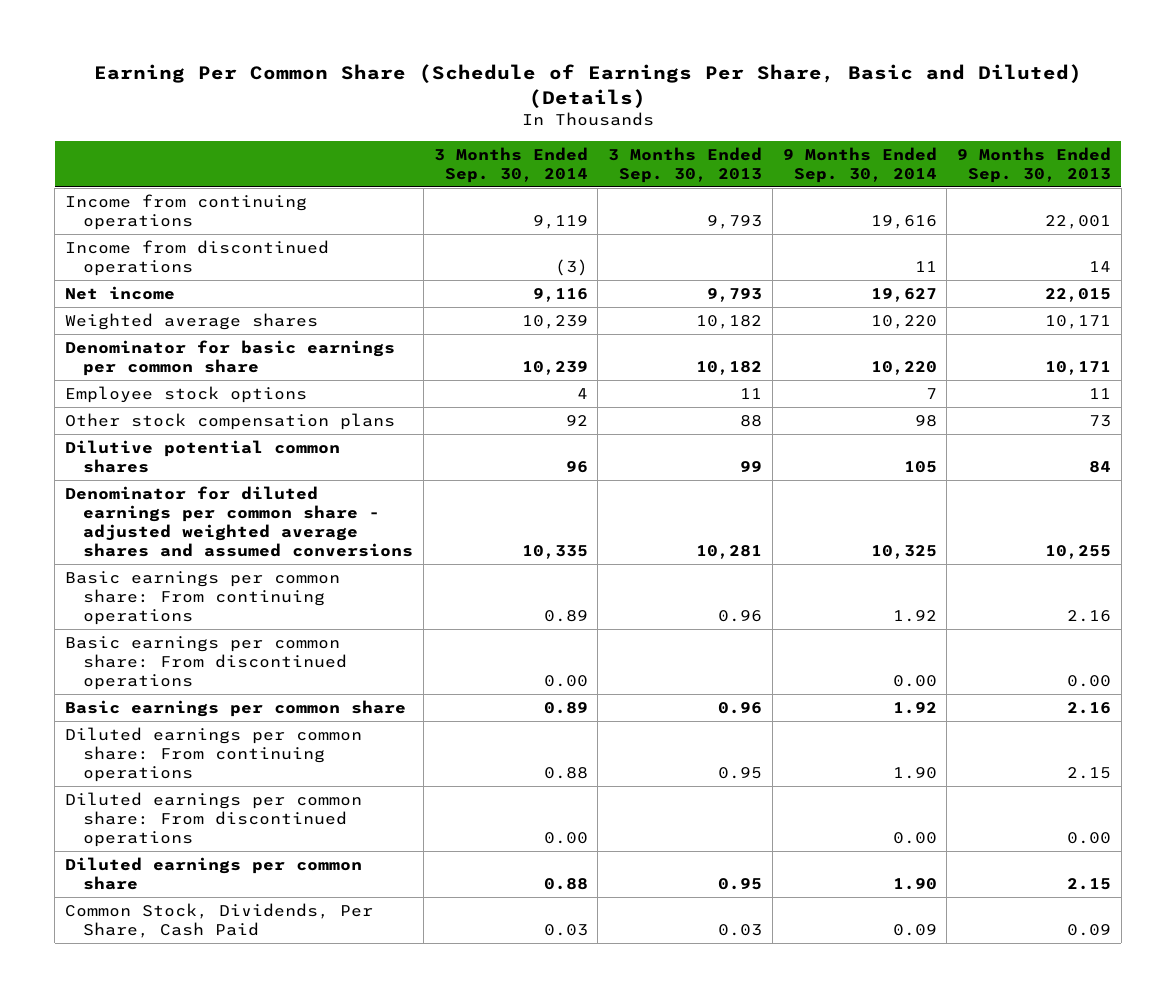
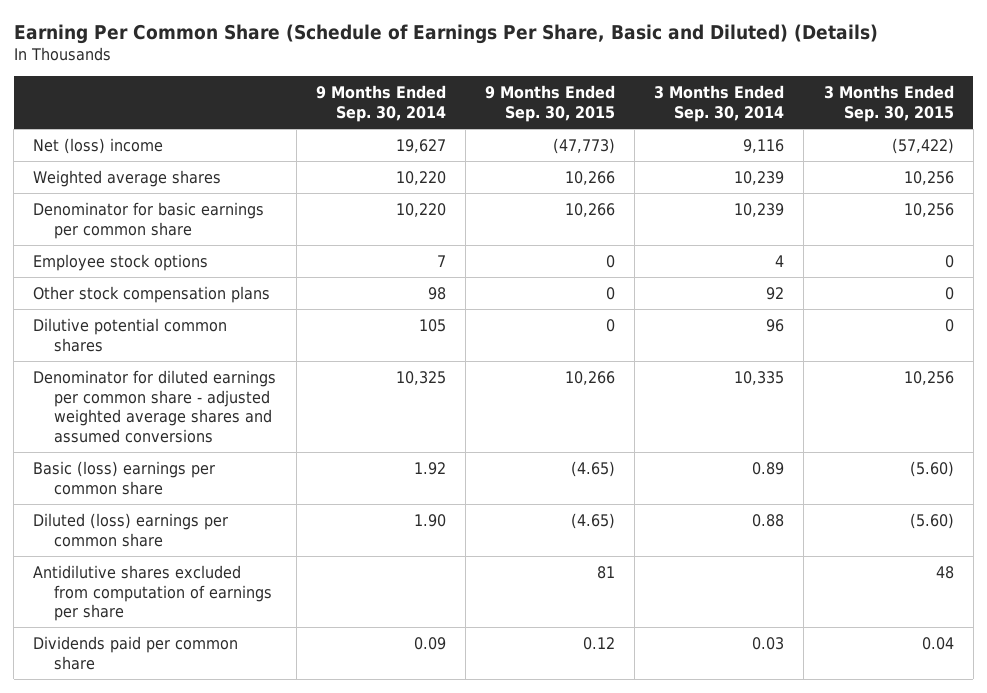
[608,146,763,183] 3 Months Ended Sep. 30, 2013 -> none
[957,146,1112,183] 9 Months Ended Sep. 30, 2013 -> none
none -> [485,85,616,123] 9 Months Ended Sep. 30, 2015
none -> [823,85,954,123] 3 Months Ended Sep. 30, 2015
[64,194,307,231] Income from continuing operations -> none
[64,240,329,277] Income from discontinued operations -> none
[64,286,175,301] Net income -> [33,137,164,154] Net (loss) income
[64,571,340,626] Basic earnings per common share: From continuing operations -> none
[64,636,348,691] Basic earnings per common share: From discontinued operations -> none
[64,727,362,783] Diluted earnings per common share: From continuing operations -> none
[64,792,362,848] Diluted earnings per common share: From discontinued operations -> none
[64,700,406,718] Basic earnings per common share -> [33,460,216,495] Basic (loss) earnings per common share
[64,857,362,891] Diluted earnings per common share -> [33,512,229,547] Diluted (loss) earnings per common share
none -> [33,564,273,622] Antidilutive shares excluded from computation of earnings per share
[64,903,373,939] Common Stock, Dividends, Per Share, Cash Paid -> [33,635,239,670] Dividends paid per common share

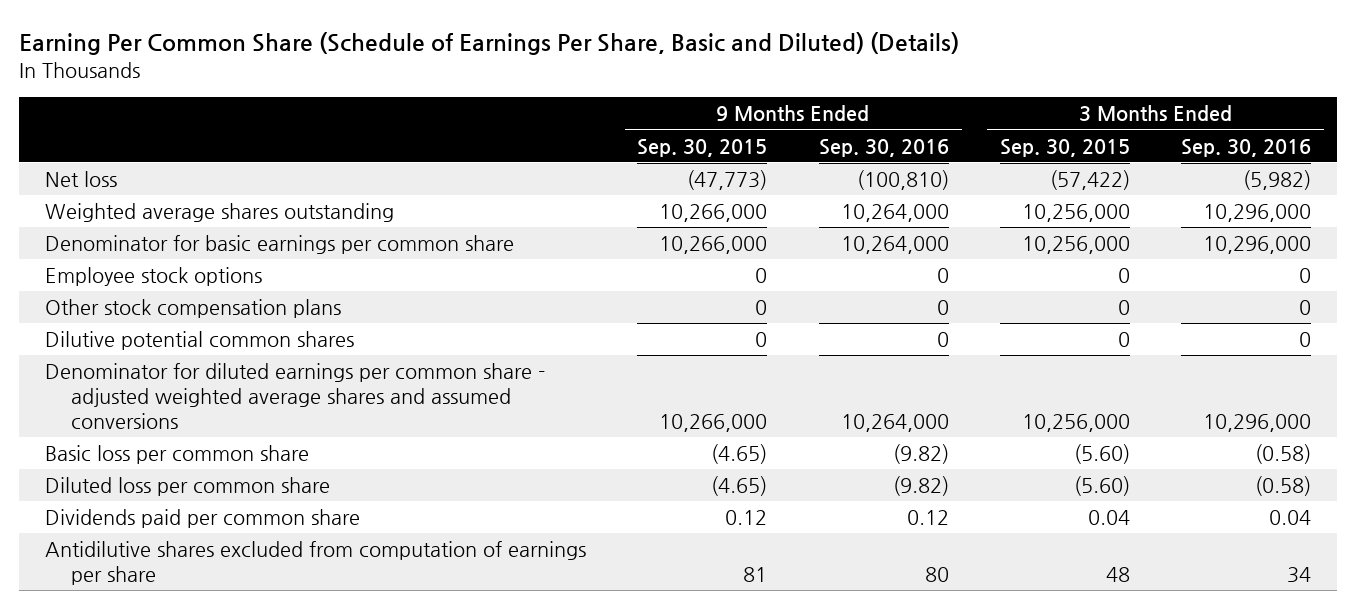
[315,85,446,123] 9 Months Ended Sep. 30, 2014 -> none
[654,85,785,123] 3 Months Ended Sep. 30, 2014 -> none
none -> [818,138,949,157] Sep. 30, 2016
none -> [1181,138,1312,157] Sep. 30, 2016
[33,137,164,154] Net (loss) income -> [44,171,117,188] Net loss
[33,169,222,187] Weighted average shares -> [44,203,394,223] Weighted average shares outstanding
[565,170,616,185] 10,266 -> [659,204,768,223] 10,266,000
[903,170,954,185] 10,256 -> [1022,204,1131,223] 10,256,000
[565,202,616,217] 10,266 -> [659,236,768,255] 10,266,000
[903,202,954,217] 10,256 -> [1022,236,1131,255] 10,256,000
[565,370,616,385] 10,266 -> [659,413,768,432] 10,266,000
[903,370,954,385] 10,256 -> [1022,413,1131,432] 10,256,000
[33,460,216,495] Basic (loss) earnings per common share -> [44,445,309,465] Basic loss per common share
[33,512,229,547] Diluted (loss) earnings per common share -> [44,477,330,497] Diluted loss per common share
[33,564,273,622] Antidilutive shares excluded from computation of earnings per share -> [44,541,586,585] Antidilutive shares excluded from computation of earnings per share

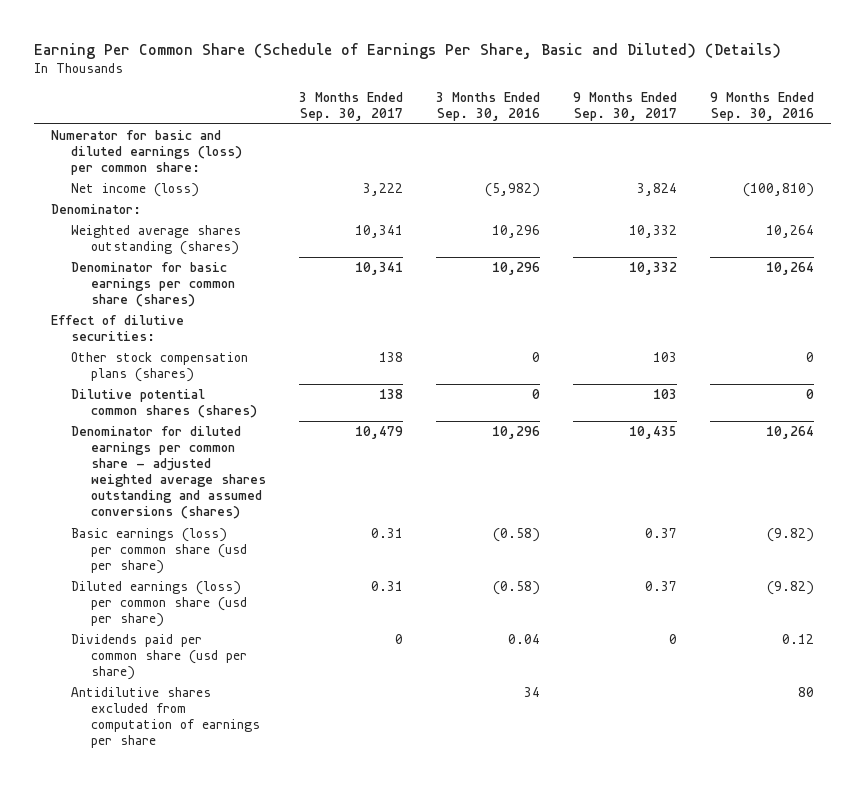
[637,138,768,157] Sep. 30, 2015 -> none
[1000,138,1131,157] Sep. 30, 2015 -> none
none -> [298,91,403,121] 3 Months Ended Sep. 30, 2017
none -> [573,91,678,121] 9 Months Ended Sep. 30, 2017
[44,267,262,287] Employee stock options -> none
none -> [50,130,242,176] Numerator for basic and diluted earnings (loss) per common share:
[44,171,117,188] Net loss -> [70,183,199,198] Net income (loss)
none -> [50,204,141,215] Denominator:
[44,203,394,223] Weighted average shares outstanding -> [70,225,241,256] Weighted average shares outstanding (shares)
[840,204,949,223] 10,264,000 -> [766,225,815,239] 10,264
[1203,204,1312,223] 10,296,000 -> [491,225,540,239] 10,296
[44,235,514,255] Denominator for basic earnings per common share -> [70,262,235,308] Denominator for basic earnings per common share (shares)
[840,236,949,255] 10,264,000 -> [766,262,815,276] 10,264
[1203,236,1312,255] 10,296,000 -> [491,262,540,276] 10,296
none -> [50,315,184,342] Effect of dilutive securities:
[44,299,341,319] Other stock compensation plans -> [70,352,248,383] Other stock compensation plans (shares)
[44,331,354,351] Dilutive potential common shares -> [70,389,257,419] Dilutive potential common shares (shares)
[44,363,545,429] Denominator for diluted earnings per common share - adjusted weighted average shares and assumed conversions -> [70,426,266,520] Denominator for diluted earnings per common share - adjusted weighted average shares outstanding and assumed conversions (shares)
[840,413,949,432] 10,264,000 -> [766,426,815,440] 10,264
[1203,413,1312,432] 10,296,000 -> [491,426,540,440] 10,296
[44,445,309,465] Basic loss per common share -> [70,528,247,575] Basic earnings (loss) per common share (usd per share)
[44,477,330,497] Diluted loss per common share -> [70,581,247,628] Diluted earnings (loss) per common share (usd per share)
[44,509,360,529] Dividends paid per common share -> [70,634,247,681] Dividends paid per common share (usd per share)

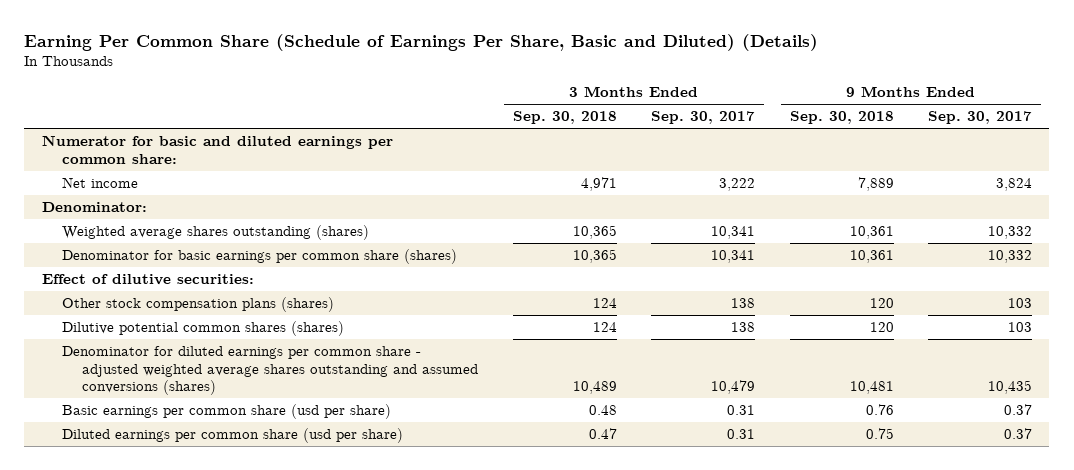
[435,91,540,121] 3 Months Ended Sep. 30, 2016 -> none
[710,91,815,121] 9 Months Ended Sep. 30, 2016 -> none
none -> [512,111,617,125] Sep. 30, 2018
none -> [789,111,894,125] Sep. 30, 2018
[50,130,242,176] Numerator for basic and diluted earnings (loss) per common share: -> [41,134,393,164] Numerator for basic and diluted earnings per common share:
[70,183,199,198] Net income (loss) -> [61,176,138,188] Net income
[70,634,247,681] Dividends paid per common share (usd per share) -> none
[70,687,260,749] Antidilutive shares excluded from computation of earnings per share -> none
[70,528,247,575] Basic earnings (loss) per common share (usd per share) -> [61,403,391,419] Basic earnings per common share (usd per share)
[70,581,247,628] Diluted earnings (loss) per common share (usd per share) -> [61,427,403,443] Diluted earnings per common share (usd per share)

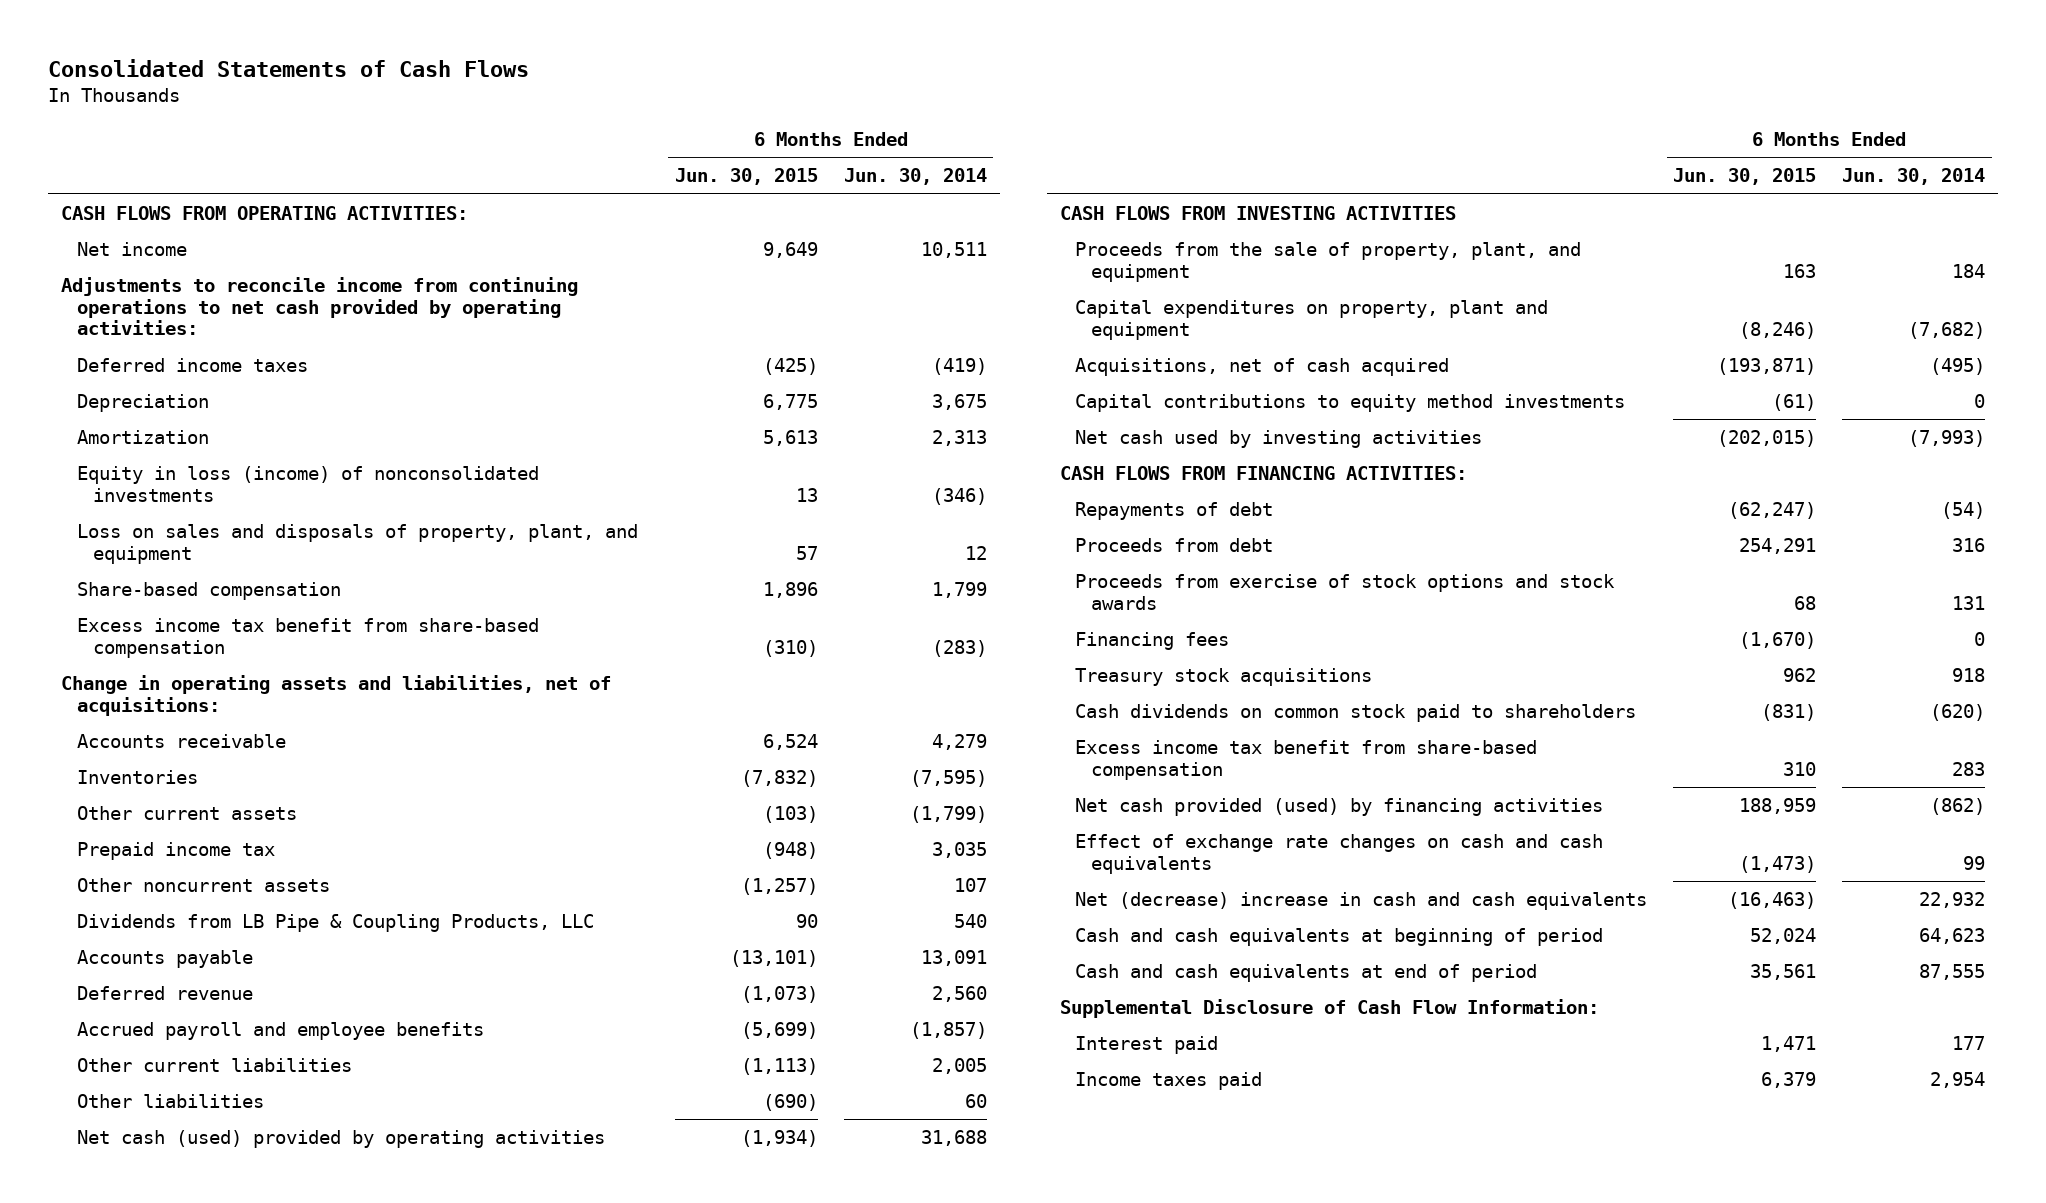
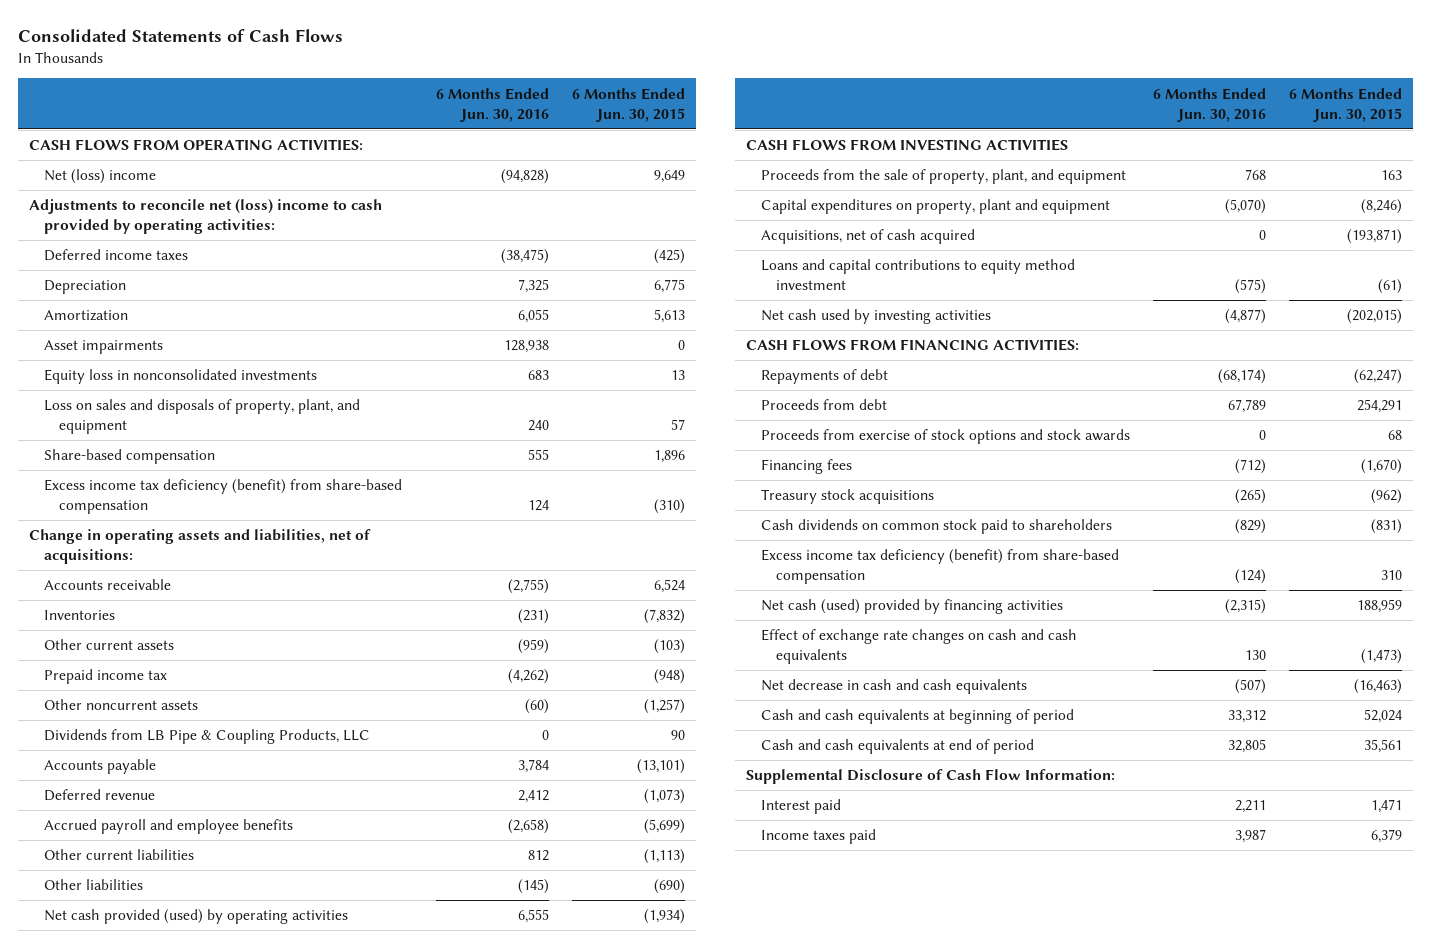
[843,168,987,186] Jun. 30, 2014 -> none
none -> [435,87,549,122] 6 Months Ended Jun. 30, 2016
[77,242,188,257] Net income -> [43,169,156,185] Net (loss) income
[61,277,579,336] Adjustments to reconcile income from continuing operations to net cash provided by operating activities: -> [29,199,383,235] Adjustments to reconcile net (loss) income to cash provided by operating activities:
none -> [43,340,163,355] Asset impairments
[77,466,540,502] Equity in loss (income) of nonconsolidated investments -> [43,369,317,385] Equity loss in nonconsolidated investments
[77,618,540,658] Excess income tax benefit from share-based compensation -> [43,479,402,515] Excess income tax deficiency (benefit) from share-based compensation
[77,1130,606,1149] Net cash (used) provided by operating activities -> [43,909,348,925] Net cash provided (used) by operating activities
[1075,394,1626,413] Capital contributions to equity method investments -> [761,259,1076,291] Loans and capital contributions to equity method investment
[1783,668,1817,683] 962 -> [1370,489,1402,505] (962)
[1075,740,1538,780] Excess income tax benefit from share-based compensation -> [761,549,1120,585] Excess income tax deficiency (benefit) from share-based compensation
[1075,798,1604,817] Net cash provided (used) by financing activities -> [761,599,1064,615] Net cash (used) provided by financing activities
[1075,892,1648,911] Net (decrease) increase in cash and cash equivalents -> [761,679,1028,695] Net decrease in cash and cash equivalents

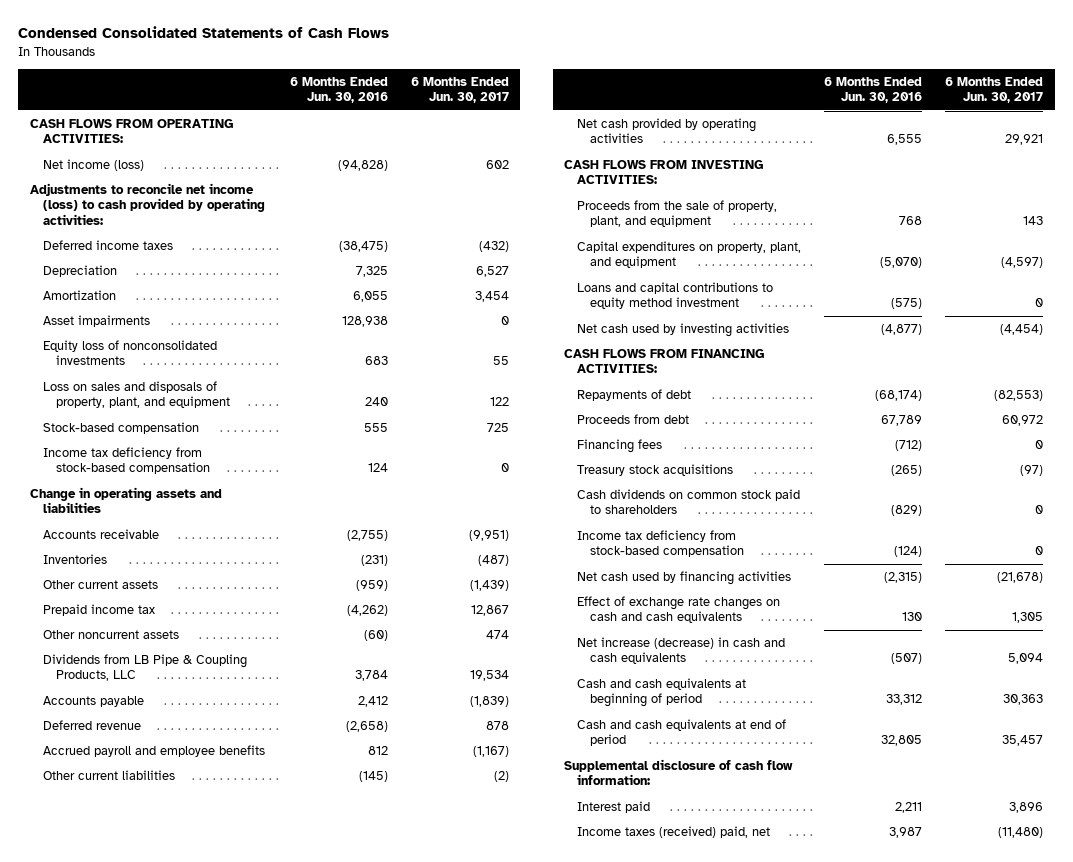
[17,28,343,42] Consolidated Statements of Cash Flows -> [18,26,390,39] Condensed Consolidated Statements of Cash Flows
[571,87,685,122] 6 Months Ended Jun. 30, 2015 -> none
none -> [410,76,509,104] 6 Months Ended Jun. 30, 2017
[43,169,156,185] Net (loss) income -> [43,159,145,172] Net income (loss)
[29,199,383,235] Adjustments to reconcile net (loss) income to cash provided by operating activities: -> [29,183,266,225] Adjustments to reconcile net income (loss) to cash provided by operating activities:
[43,369,317,385] Equity loss in nonconsolidated investments -> [43,340,218,366] Equity loss of nonconsolidated investments
[43,449,215,465] Share-based compensation -> [43,422,200,435] Stock-based compensation
[43,479,402,515] Excess income tax deficiency (benefit) from share-based compensation -> [43,447,211,475] Income tax deficiency from stock-based compensation
[29,529,372,565] Change in operating assets and liabilities, net of acquisitions: -> [29,487,222,514] Change in operating assets and liabilities
[43,879,143,891] Other liabilities -> none
[541,730,549,741] 0 -> [354,670,388,682] 3,784
[517,759,549,774] 3,784 -> [357,696,388,708] 2,412
[517,790,549,804] 2,412 -> [345,721,388,733] (2,658)
[507,819,549,835] (2,658) -> [367,746,388,756] 812
[527,850,549,862] 812 -> [358,771,388,783] (145)
[43,909,348,925] Net cash provided (used) by operating activities -> [577,118,757,144] Net cash provided by operating activities
[746,139,1069,152] CASH FLOWS FROM INVESTING ACTIVITIES -> [564,160,764,185] CASH FLOWS FROM INVESTING ACTIVITIES:
[761,229,976,245] Acquisitions, net of cash acquired -> none
[761,199,1111,215] Capital expenditures on property, plant and equipment -> [577,241,802,269] Capital expenditures on property, plant, and equipment
[761,429,1131,445] Proceeds from exercise of stock options and stock awards -> none
[761,549,1120,585] Excess income tax deficiency (benefit) from share-based compensation -> [577,530,745,558] Income tax deficiency from stock-based compensation
[761,599,1064,615] Net cash (used) provided by financing activities -> [577,571,792,586] Net cash used by financing activities
[761,679,1028,695] Net decrease in cash and cash equivalents -> [577,637,786,665] Net increase (decrease) in cash and cash equivalents
[746,769,1116,785] Supplemental Disclosure of Cash Flow Information: -> [564,759,794,786] Supplemental disclosure of cash flow information:
[761,829,877,845] Income taxes paid -> [577,826,771,839] Income taxes (received) paid, net

